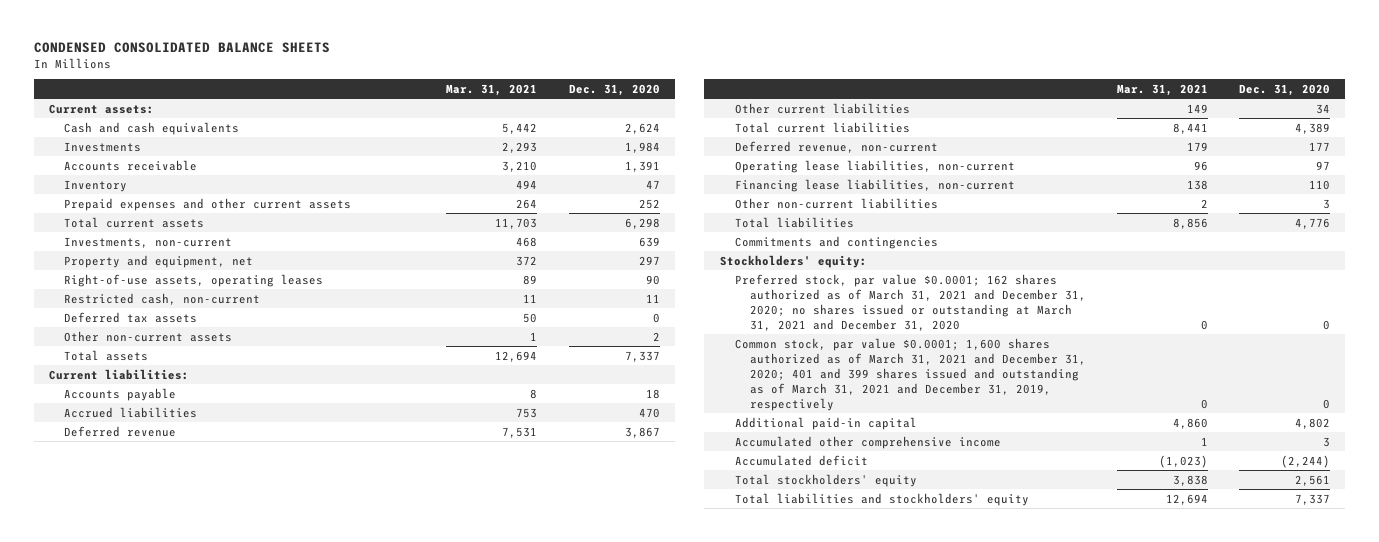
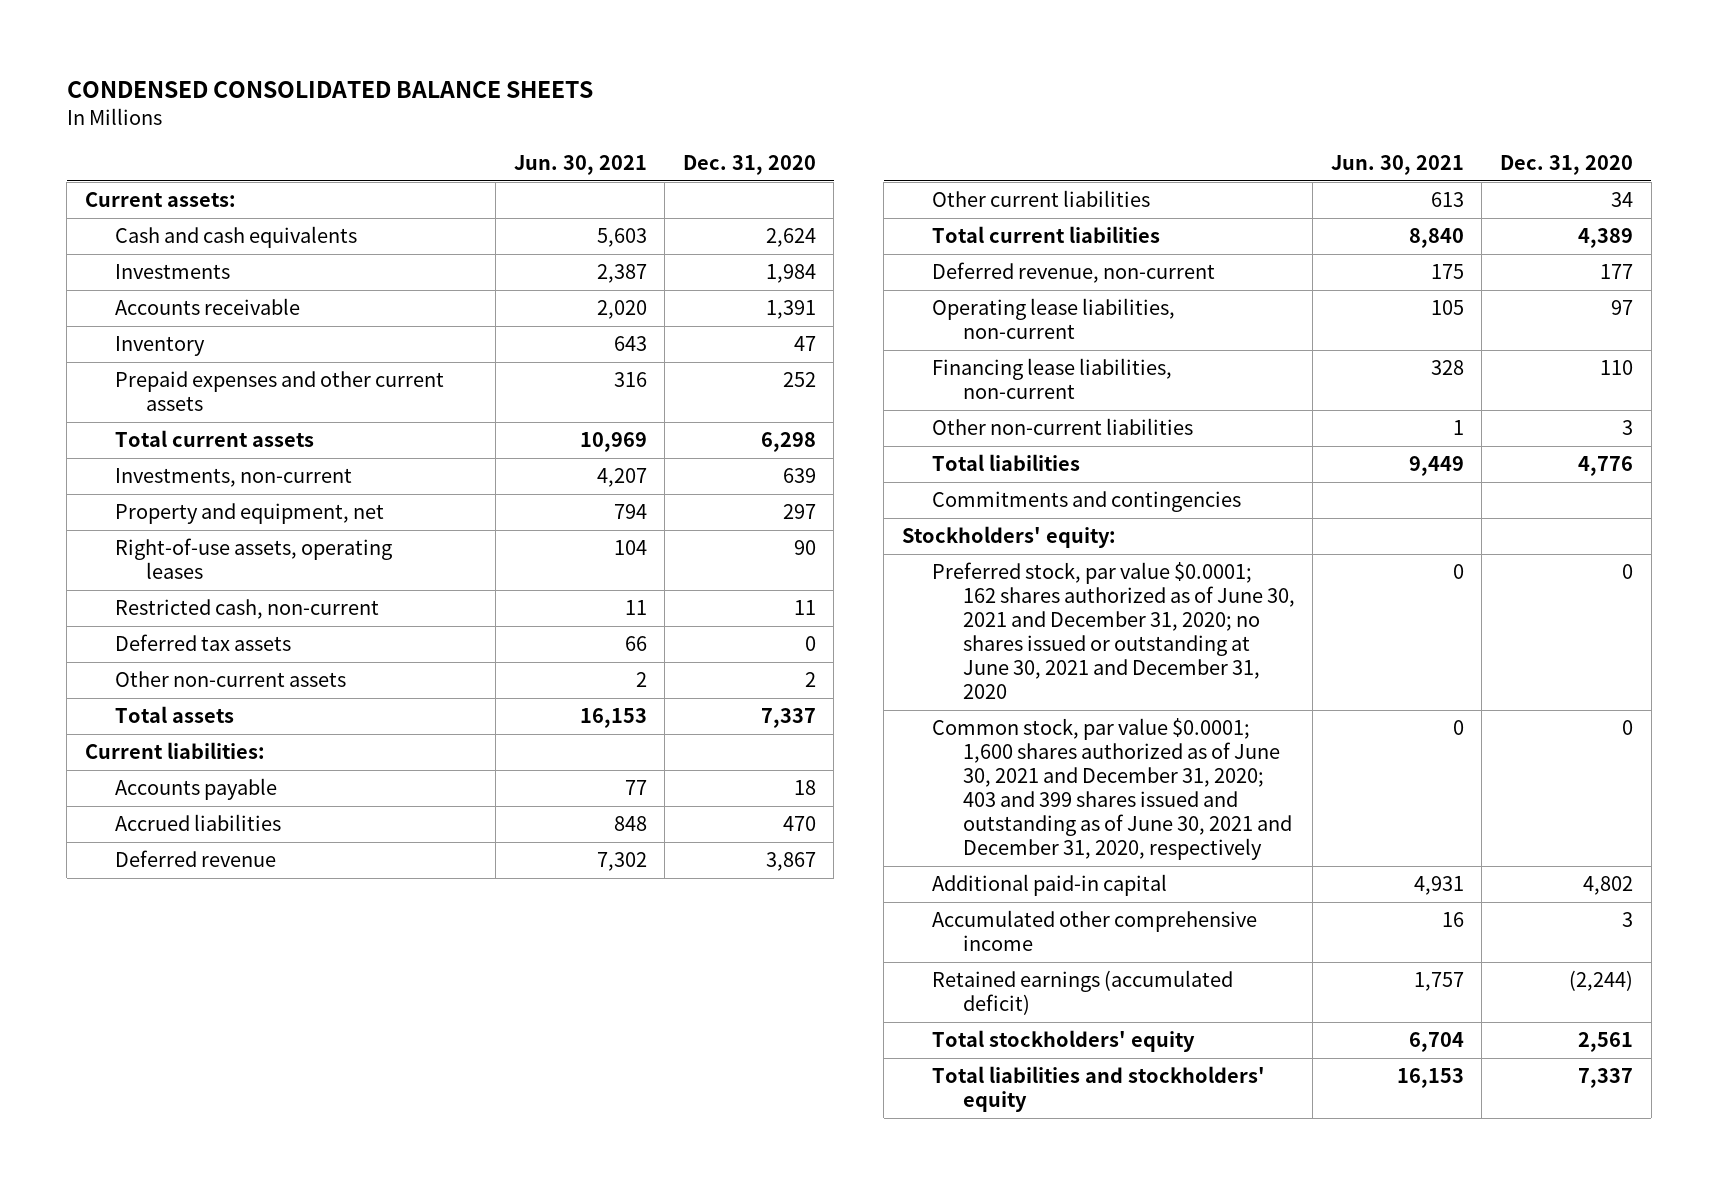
[446,83,538,96] Mar. 31, 2021 -> none
none -> [513,154,647,175] Jun. 30, 2021
[734,273,1086,331] Preferred stock, par value $0.0001; 162 shares authorized as of March 31, 2021 and December 31, 2020; no shares issued or outstanding at March 31, 2021 and December 31, 2020 -> [932,562,1295,700] Preferred stock, par value $0.0001; 162 shares authorized as of June 30, 2021 and December 31, 2020; no shares issued or outstanding at June 30, 2021 and December 31, 2020
[734,337,1086,411] Common stock, par value $0.0001; 1,600 shares authorized as of March 31, 2021 and December 31, 2020; 401 and 399 shares issued and outstanding as of March 31, 2021 and December 31, 2019, respectively -> [932,718,1292,861] Common stock, par value $0.0001; 1,600 shares authorized as of June 30, 2021 and December 31, 2020; 403 and 399 shares issued and outstanding as of June 30, 2021 and December 31, 2020, respectively
[734,454,868,466] Accumulated deficit -> [932,970,1234,1016] Retained earnings (accumulated deficit)

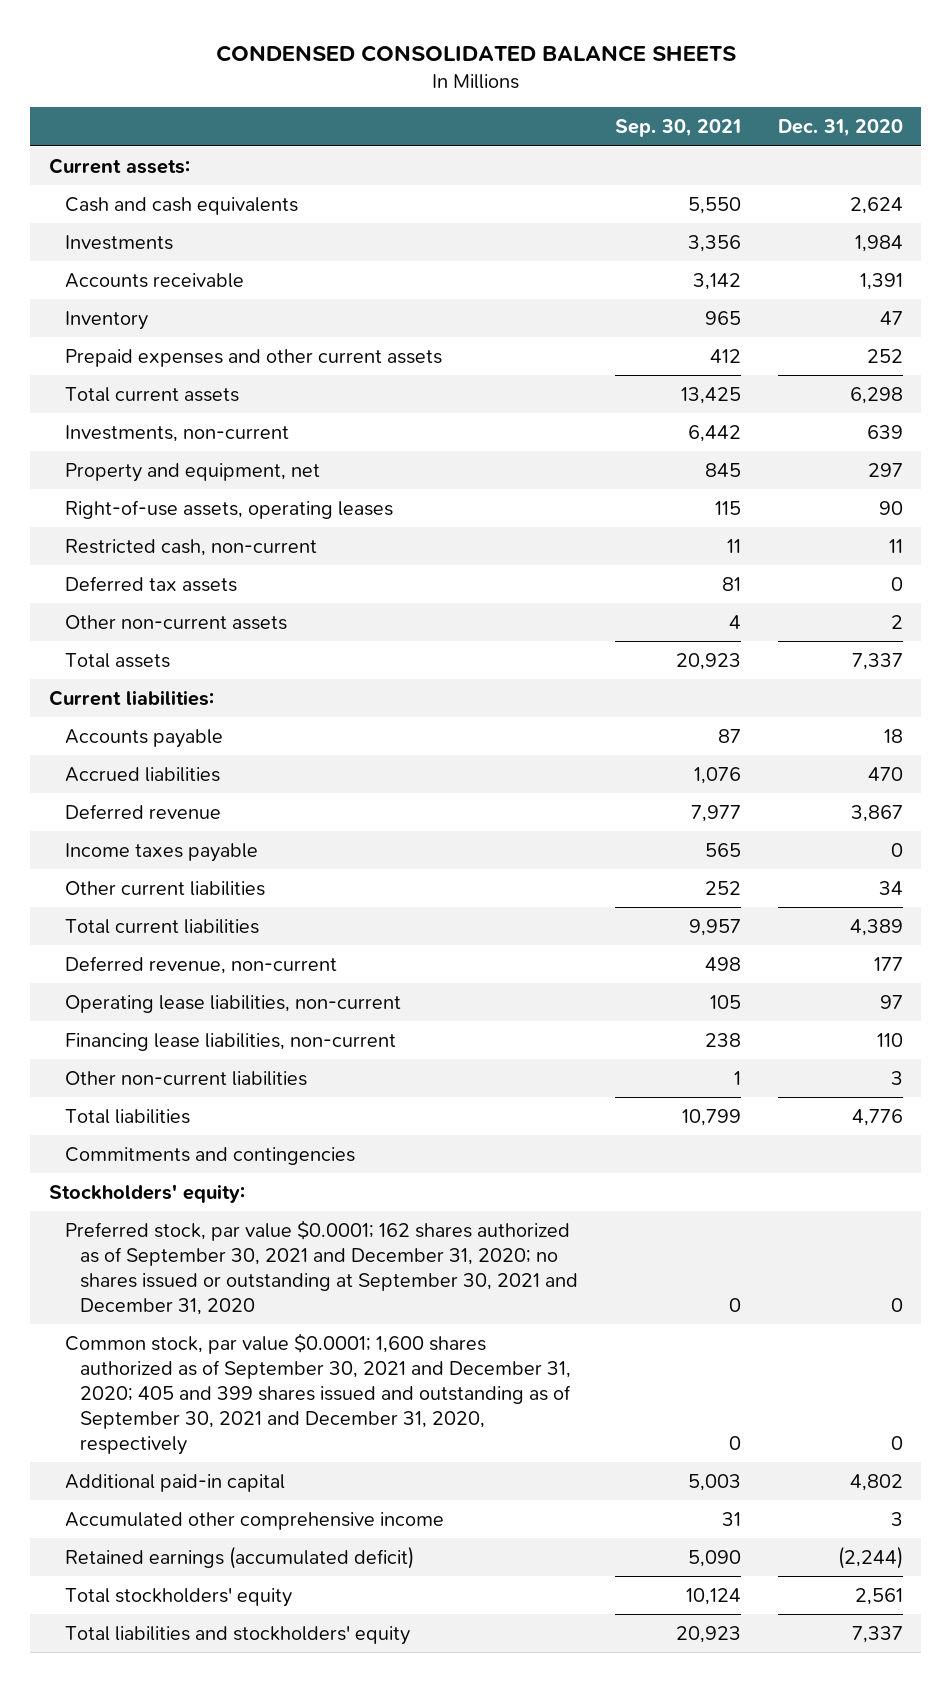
[513,154,647,175] Jun. 30, 2021 -> none
none -> [615,119,742,138] Sep. 30, 2021
none -> [64,842,258,862] Income taxes payable
[932,562,1295,700] Preferred stock, par value $0.0001; 162 shares authorized as of June 30, 2021 and December 31, 2020; no shares issued or outstanding at June 30, 2021 and December 31, 2020 -> [64,1219,579,1315] Preferred stock, par value $0.0001; 162 shares authorized as of September 30, 2021 and December 31, 2020; no shares issued or outstanding at September 30, 2021 and December 31, 2020
[932,718,1292,861] Common stock, par value $0.0001; 1,600 shares authorized as of June 30, 2021 and December 31, 2020; 403 and 399 shares issued and outstanding as of June 30, 2021 and December 31, 2020, respectively -> [64,1332,572,1455] Common stock, par value $0.0001; 1,600 shares authorized as of September 30, 2021 and December 31, 2020; 405 and 399 shares issued and outstanding as of September 30, 2021 and December 31, 2020, respectively

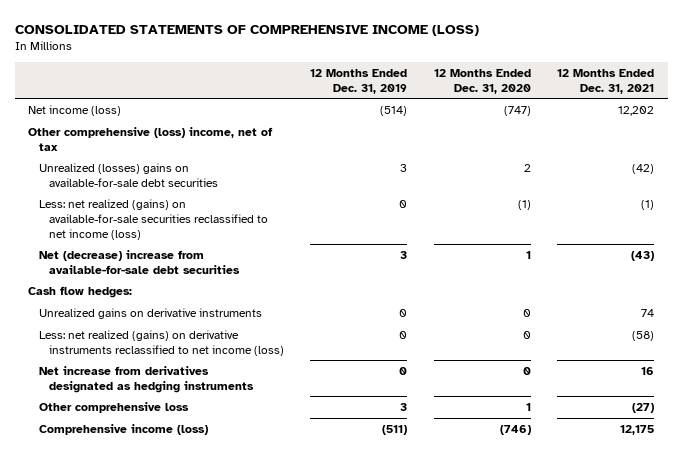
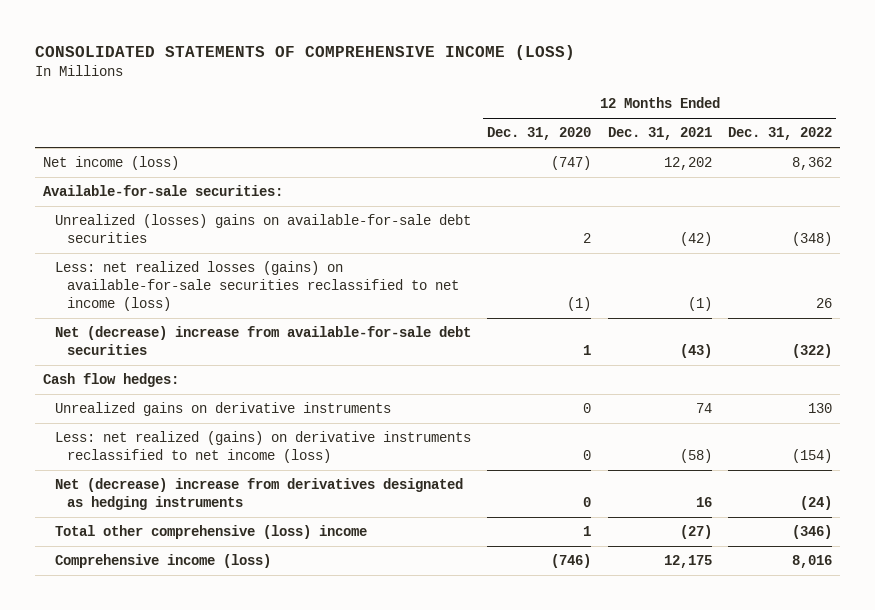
[310,68,408,94] 12 Months Ended Dec. 31, 2019 -> none
none -> [727,127,832,141] Dec. 31, 2022
[28,126,274,151] Other comprehensive (loss) income, net of tax -> none
none -> [43,185,284,197] Available-for-sale securities:
[38,198,268,240] Less: net realized (gains) on available-for-sale securities reclassified to net income (loss) -> [55,261,459,311] Less: net realized losses (gains) on available-for-sale securities reclassified to net income (loss)
[38,365,254,393] Net increase from derivatives designated as hedging instruments -> [55,478,464,510] Net (decrease) increase from derivatives designated as hedging instruments
[38,401,189,413] Other comprehensive loss -> [55,525,368,540] Total other comprehensive (loss) income

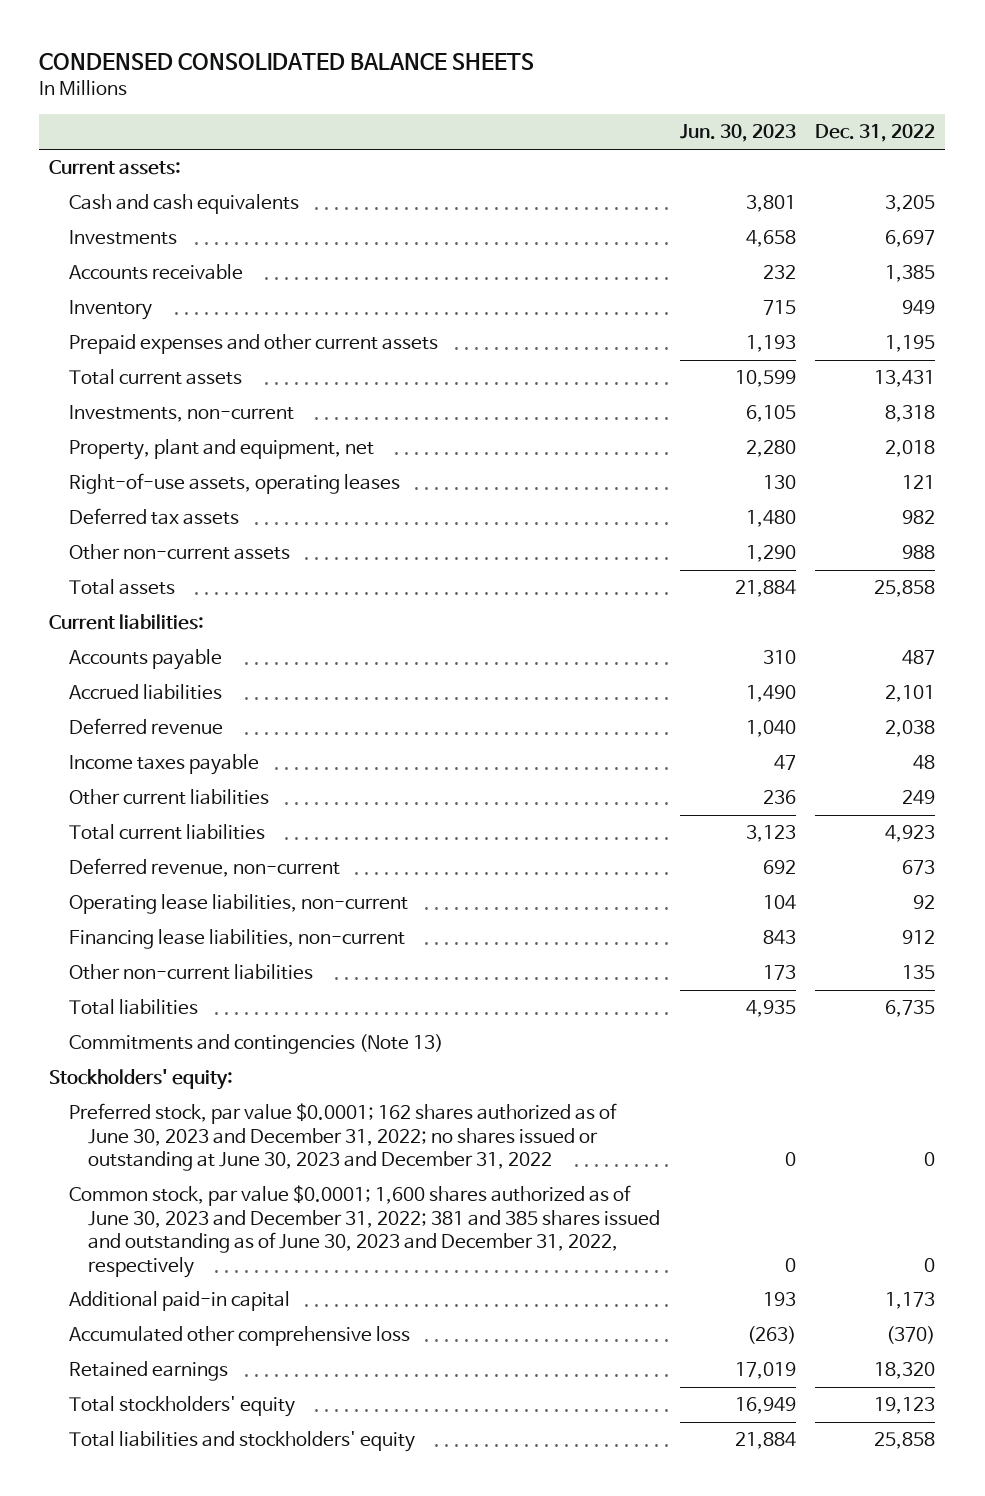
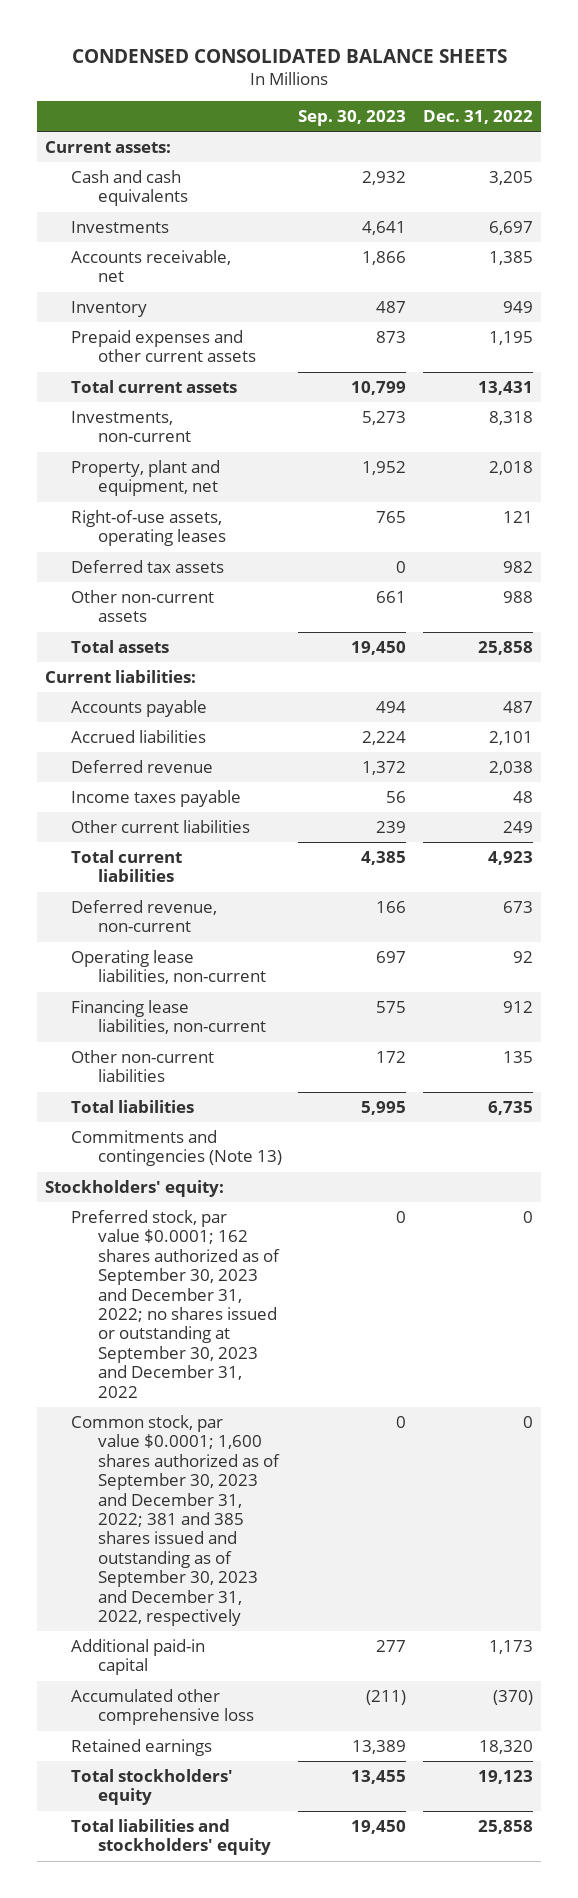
[679,124,796,143] Jun. 30, 2023 -> none
none -> [298,110,407,127] Sep. 30, 2023
[68,264,243,281] Accounts receivable -> [71,249,232,283] Accounts receivable, net
[68,1103,617,1172] Preferred stock, par value $0.0001; 162 shares authorized as of June 30, 2023 and December 31, 2022; no shares issued or outstanding at June 30, 2023 and December 31, 2022 -> [71,1209,280,1398] Preferred stock, par value $0.0001; 162 shares authorized as of September 30, 2023 and December 31, 2022; no shares issued or outstanding at September 30, 2023 and December 31, 2022
[68,1185,661,1278] Common stock, par value $0.0001; 1,600 shares authorized as of June 30, 2023 and December 31, 2022; 381 and 385 shares issued and outstanding as of June 30, 2023 and December 31, 2022, respectively -> [71,1414,280,1626] Common stock, par value $0.0001; 1,600 shares authorized as of September 30, 2023 and December 31, 2022; 381 and 385 shares issued and outstanding as of September 30, 2023 and December 31, 2022, respectively

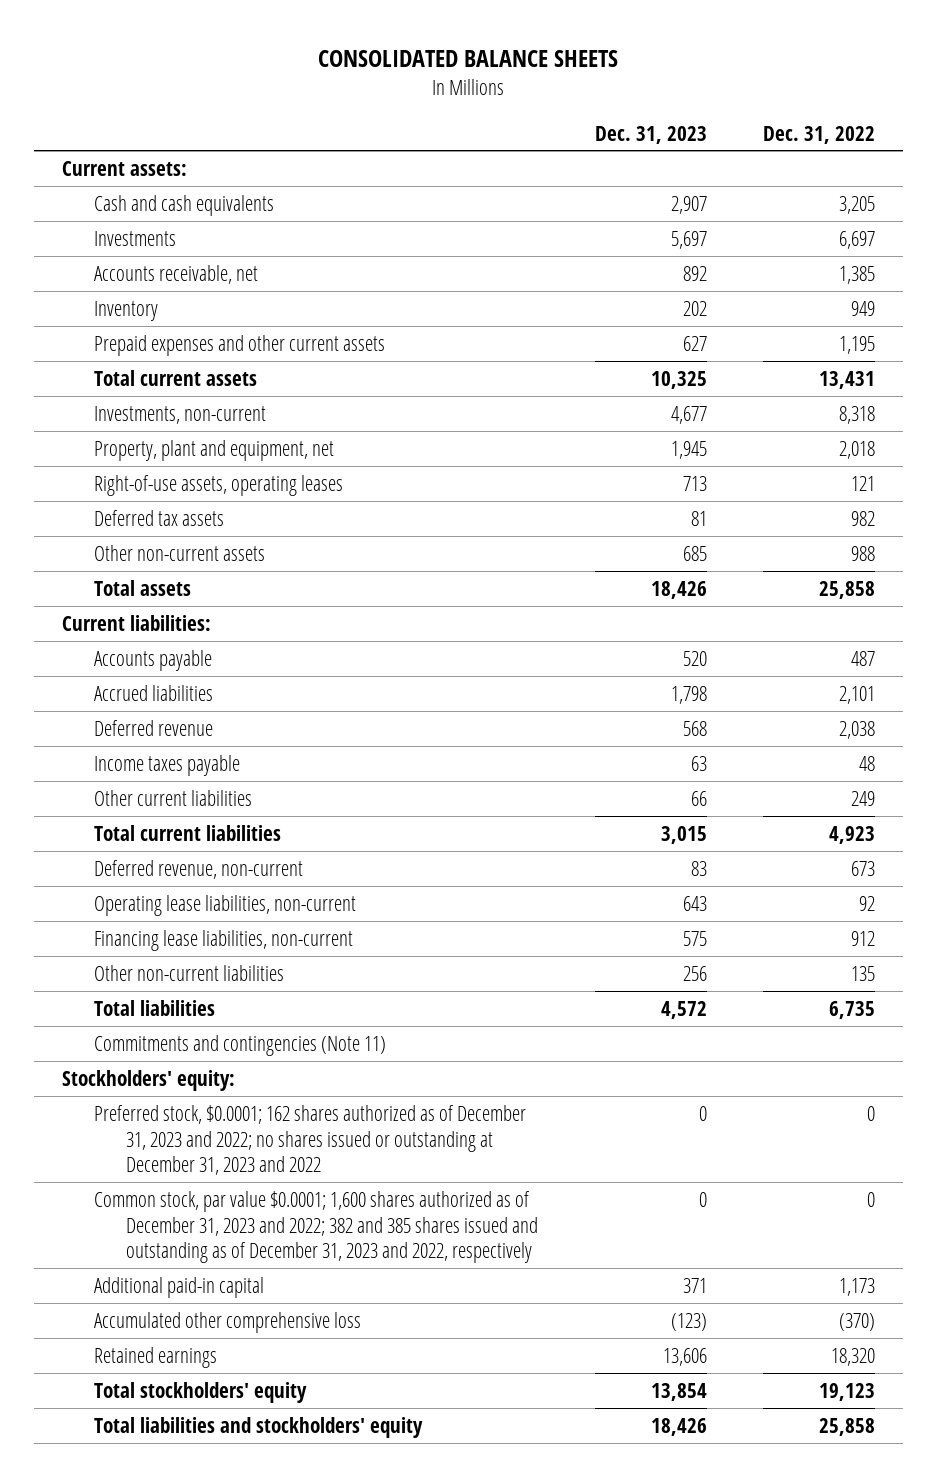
[72,48,508,63] CONDENSED CONSOLIDATED BALANCE SHEETS -> [318,49,619,67] CONSOLIDATED BALANCE SHEETS
[298,110,407,127] Sep. 30, 2023 -> none
none -> [594,125,707,144] Dec. 31, 2023
[71,1129,282,1167] Commitments and contingencies (Note 13) -> [94,1034,387,1056] Commitments and contingencies (Note 11)
[71,1209,280,1398] Preferred stock, par value $0.0001; 162 shares authorized as of September 30, 2023 and December 31, 2022; no shares issued or outstanding at September 30, 2023 and December 31, 2022 -> [94,1104,527,1176] Preferred stock, $0.0001; 162 shares authorized as of December 31, 2023 and 2022; no shares issued or outstanding at December 31, 2023 and 2022
[71,1414,280,1626] Common stock, par value $0.0001; 1,600 shares authorized as of September 30, 2023 and December 31, 2022; 381 and 385 shares issued and outstanding as of September 30, 2023 and December 31, 2022, respectively -> [94,1190,539,1264] Common stock, par value $0.0001; 1,600 shares authorized as of December 31, 2023 and 2022; 382 and 385 shares issued and outstanding as of December 31, 2023 and 2022, respectively

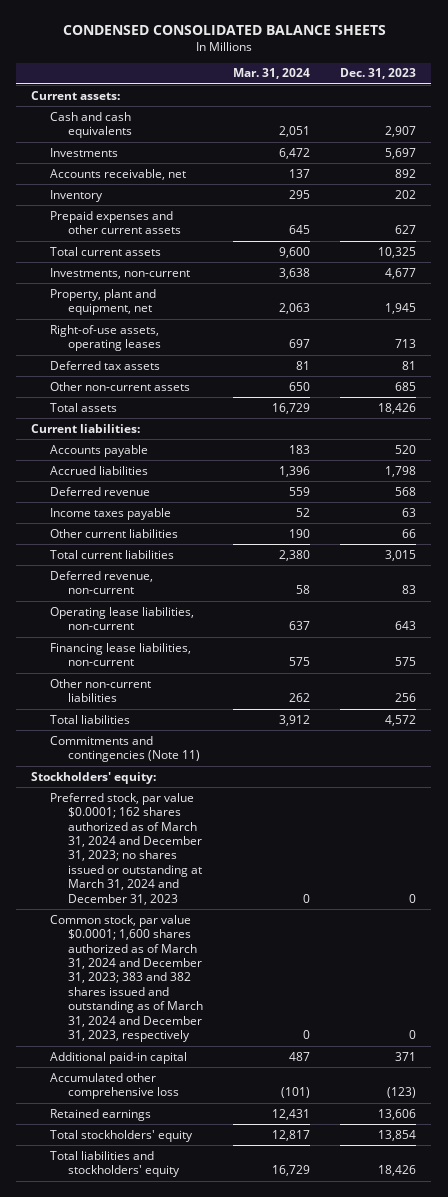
[318,49,619,67] CONSOLIDATED BALANCE SHEETS -> [62,24,386,35] CONDENSED CONSOLIDATED BALANCE SHEETS
[762,125,875,144] Dec. 31, 2022 -> none
none -> [233,68,311,80] Mar. 31, 2024
[94,1104,527,1176] Preferred stock, $0.0001; 162 shares authorized as of December 31, 2023 and 2022; no shares issued or outstanding at December 31, 2023 and 2022 -> [49,792,202,905] Preferred stock, par value $0.0001; 162 shares authorized as of March 31, 2024 and December 31, 2023; no shares issued or outstanding at March 31, 2024 and December 31, 2023
[94,1190,539,1264] Common stock, par value $0.0001; 1,600 shares authorized as of December 31, 2023 and 2022; 382 and 385 shares issued and outstanding as of December 31, 2023 and 2022, respectively -> [49,914,203,1043] Common stock, par value $0.0001; 1,600 shares authorized as of March 31, 2024 and December 31, 2023; 383 and 382 shares issued and outstanding as of March 31, 2024 and December 31, 2023, respectively

